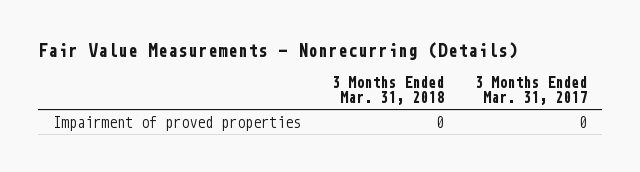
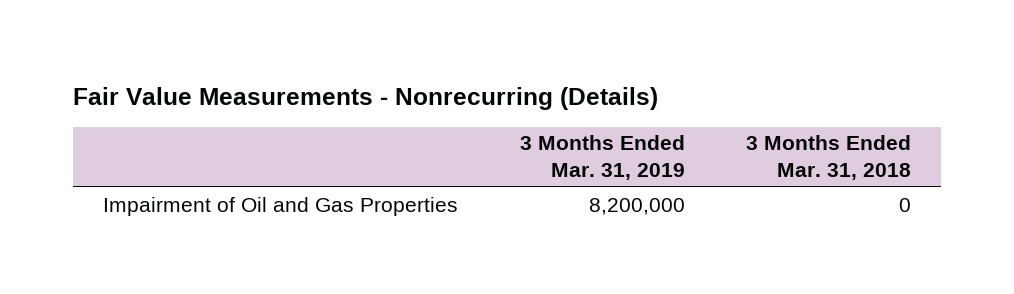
[474,75,587,106] 3 Months Ended Mar. 31, 2017 -> none
none -> [519,135,685,181] 3 Months Ended Mar. 31, 2019
[53,115,302,131] Impairment of proved properties -> [103,196,459,216] Impairment of Oil and Gas Properties

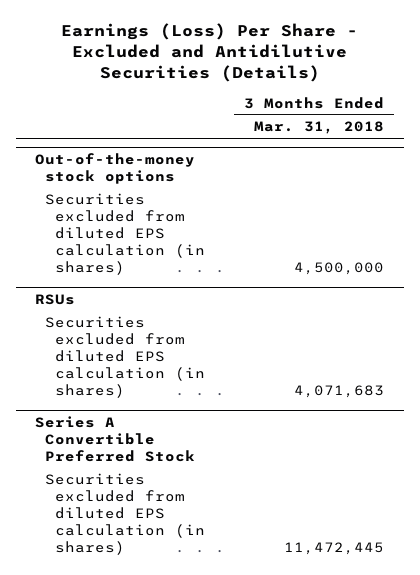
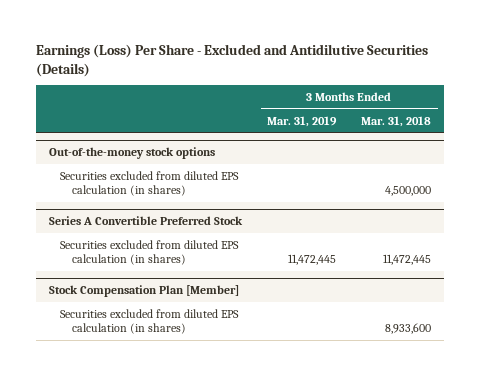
none -> [267,115,338,127] Mar. 31, 2019
[35,293,76,305] RSUs -> none
[45,316,205,399] Securities excluded from diluted EPS calculation (in shares) -> none
none -> [49,284,240,297] Stock Compensation Plan [Member]
none -> [60,308,240,334] Securities excluded from diluted EPS calculation (in shares)

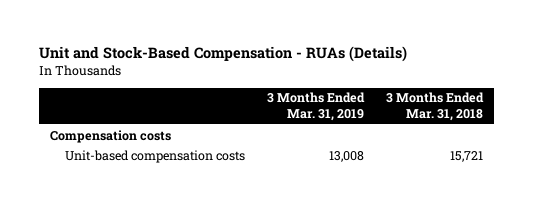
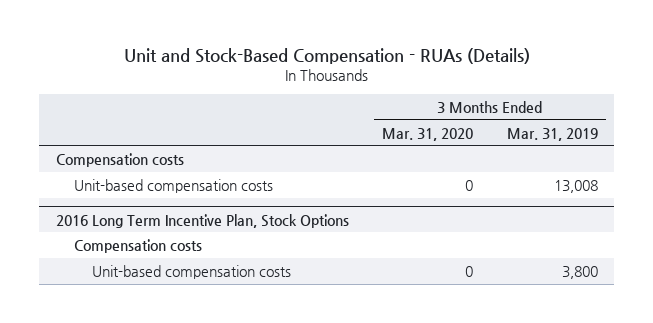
[385,92,484,122] 3 Months Ended Mar. 31, 2018 -> none
none -> [382,127,474,141] Mar. 31, 2020
none -> [55,213,349,228] 2016 Long Term Incentive Plan, Stock Options
none -> [73,238,202,253] Compensation costs
none -> [91,264,291,279] Unit-based compensation costs

